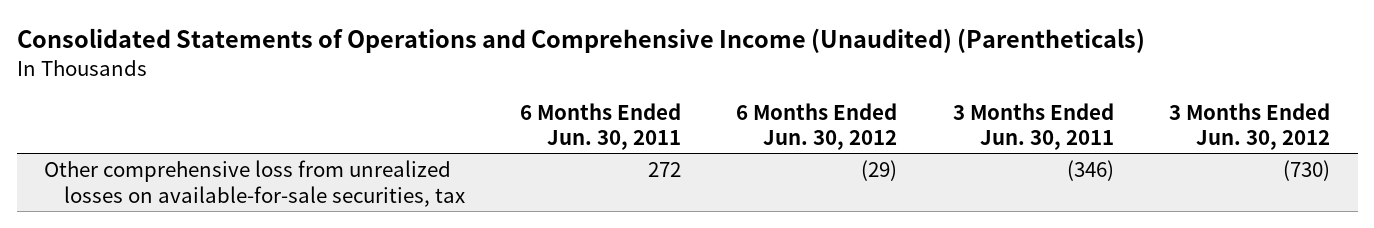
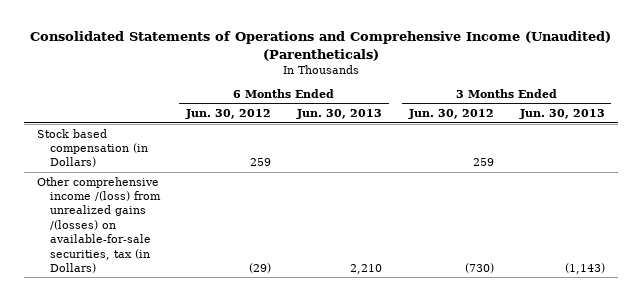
[519,102,681,150] 6 Months Ended Jun. 30, 2011 -> none
[952,102,1114,150] 3 Months Ended Jun. 30, 2011 -> none
none -> [296,109,383,120] Jun. 30, 2013
none -> [518,109,605,120] Jun. 30, 2013
none -> [37,128,148,168] Stock based compensation (in Dollars)
[44,160,465,207] Other comprehensive loss from unrealized losses on available-for-sale securities, tax -> [37,176,161,273] Other comprehensive income /(loss) from unrealized gains /(losses) on available-for-sale securities, tax (in Dollars)

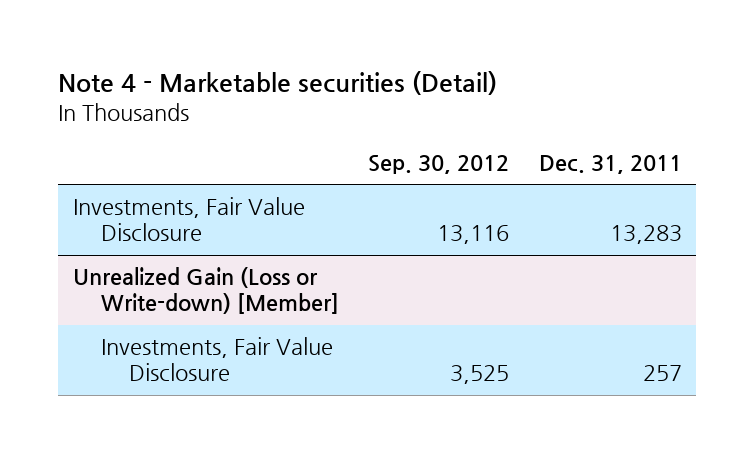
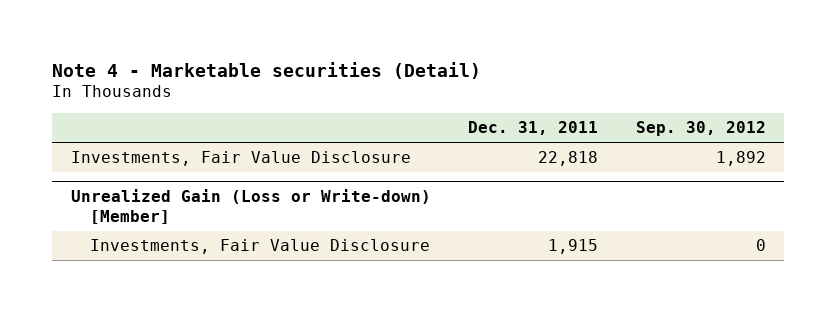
[437,225,510,245] 13,116 -> [715,151,766,167] 1,892
[609,225,682,245] 13,283 -> [538,151,599,167] 22,818
[450,365,510,385] 3,525 -> [755,239,766,252] 0
[642,365,682,382] 257 -> [548,239,599,255] 1,915

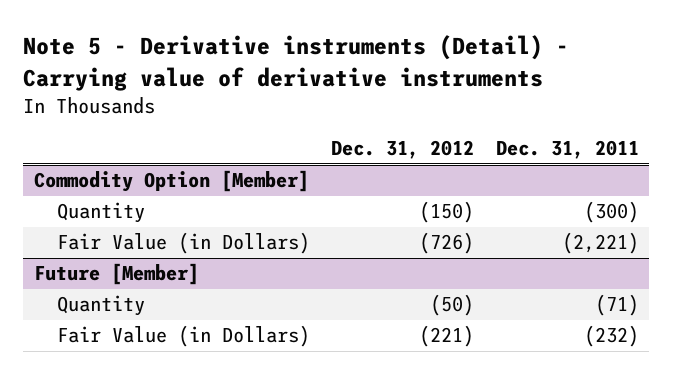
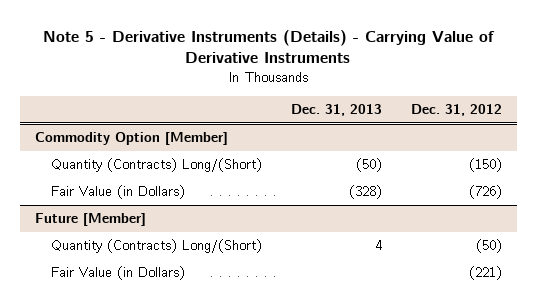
[23,35,570,91] Note 5 - Derivative instruments (Detail) - Carrying value of derivative instruments -> [43,29,496,64] Note 5 - Derivative Instruments (Details) - Carrying Value of Derivative Instruments
[495,140,639,160] Dec. 31, 2011 -> none
none -> [291,103,383,116] Dec. 31, 2013
[56,202,145,224] Quantity -> [51,158,263,173] Quantity (Contracts) Long/(Short)
[56,295,145,317] Quantity -> [51,239,263,254] Quantity (Contracts) Long/(Short)

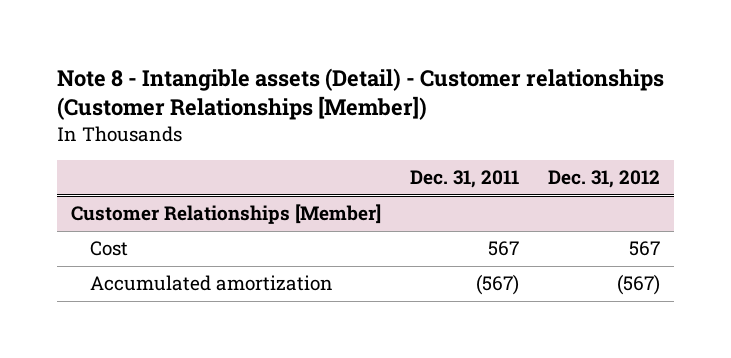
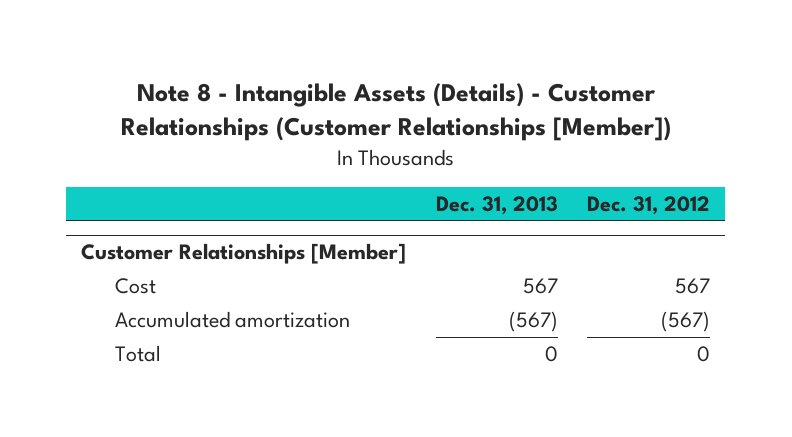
[56,68,664,121] Note 8 - Intangible assets (Detail) - Customer relationships (Customer Relationships [Member]) -> [120,82,671,141] Note 8 - Intangible Assets (Details) - Customer Relationships (Customer Relationships [Member])
[409,170,519,189] Dec. 31, 2011 -> none
none -> [435,195,558,215] Dec. 31, 2013
none -> [114,345,161,363] Total

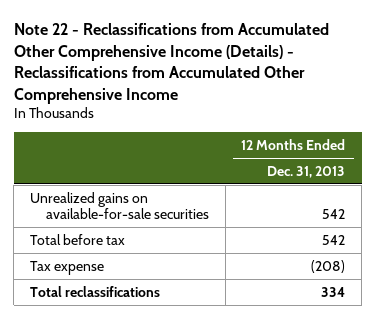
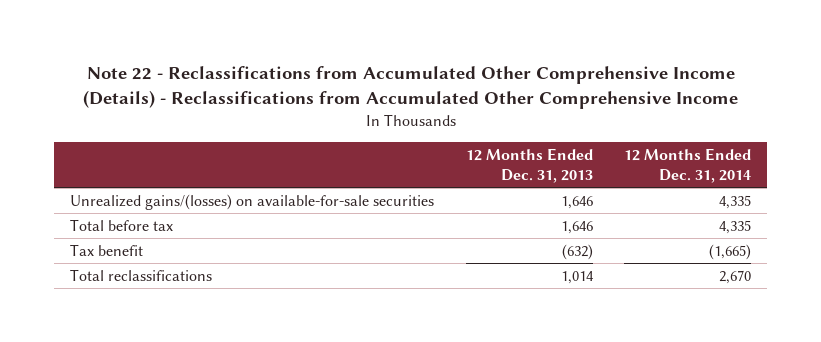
none -> [624,148,752,184] 12 Months Ended Dec. 31, 2014
[30,191,209,220] Unrealized gains on available-for-sale securities -> [69,193,434,210] Unrealized gains/(losses) on available-for-sale securities
[322,209,346,220] 542 -> [560,195,593,209] 1,646
[322,234,346,245] 542 -> [560,220,593,234] 1,646
[30,260,105,275] Tax expense -> [69,243,143,256] Tax benefit
[311,259,346,273] (208) -> [561,243,593,260] (632)
[321,286,346,297] 334 -> [560,270,594,284] 1,014

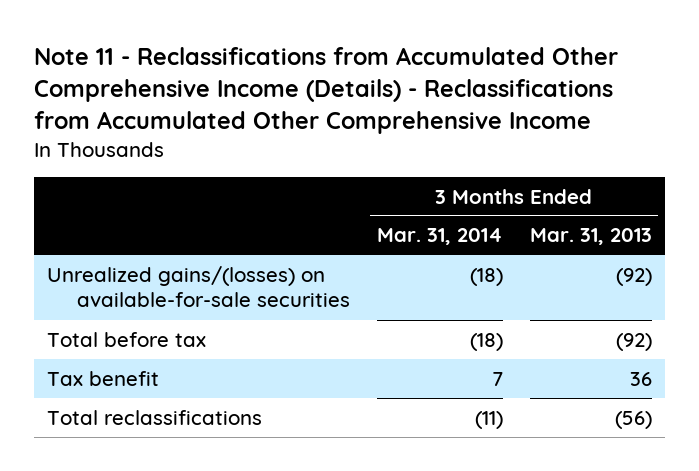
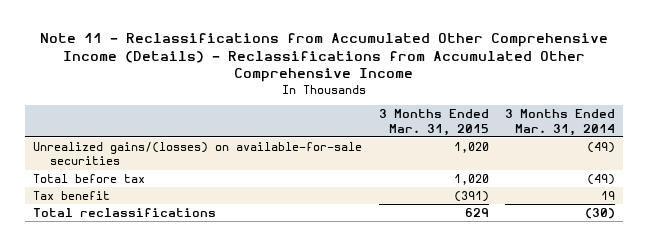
[529,228,652,246] Mar. 31, 2013 -> none
none -> [378,109,489,136] 3 Months Ended Mar. 31, 2015
[469,267,503,286] (18) -> [586,142,615,154] (49)
[469,332,503,351] (18) -> [586,174,615,186] (49)
[491,371,503,386] 7 -> [600,191,615,201] 19
[474,410,503,429] (11) -> [584,208,615,220] (30)

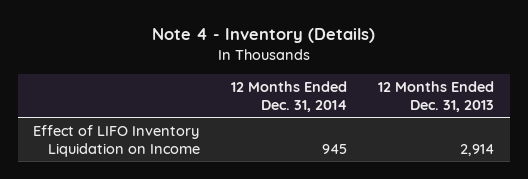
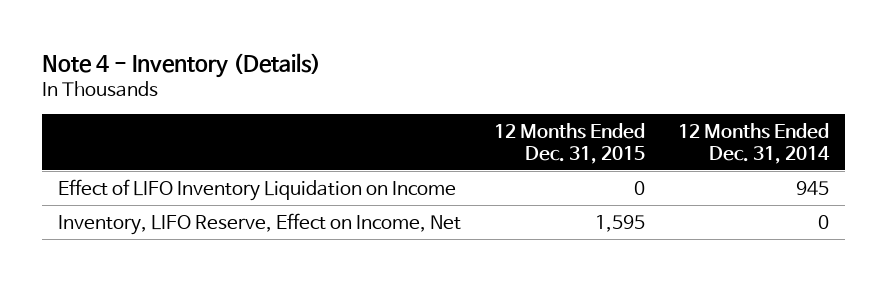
[378,80,495,112] 12 Months Ended Dec. 31, 2013 -> none
none -> [493,123,645,164] 12 Months Ended Dec. 31, 2015
none -> [58,212,462,235] Inventory, LIFO Reserve, Effect on Income, Net

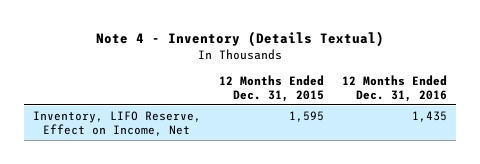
[41,52,321,78] Note 4 - Inventory (Details) -> [96,30,385,47] Note 4 - Inventory (Details Textual)
[677,123,830,164] 12 Months Ended Dec. 31, 2014 -> none
none -> [341,74,447,102] 12 Months Ended Dec. 31, 2016
[58,178,457,201] Effect of LIFO Inventory Liquidation on Income -> none

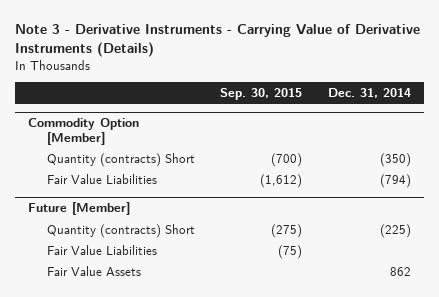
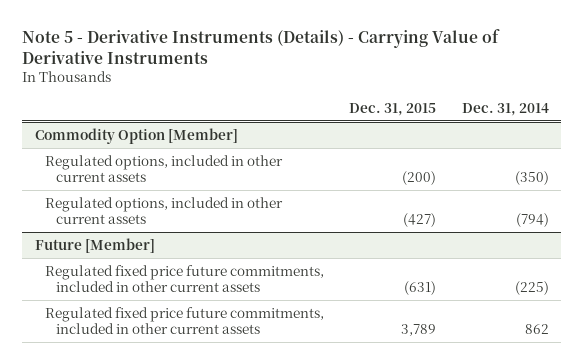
[15,24,421,58] Note 3 - Derivative Instruments - Carrying Value of Derivative Instruments (Details) -> [22,28,501,64] Note 5 - Derivative Instruments (Details) - Carrying Value of Derivative Instruments
[220,88,303,101] Sep. 30, 2015 -> none
none -> [349,102,437,116] Dec. 31, 2015
[46,153,195,168] Quantity (contracts) Short -> [45,154,284,182] Regulated options, included in other current assets
[46,174,157,185] Fair Value Liabilities -> [45,196,284,224] Regulated options, included in other current assets
[46,245,157,256] Fair Value Liabilities -> none
[46,224,195,239] Quantity (contracts) Short -> [45,264,325,292] Regulated fixed price future commitments, included in other current assets
[46,266,141,277] Fair Value Assets -> [45,306,325,334] Regulated fixed price future commitments, included in other current assets

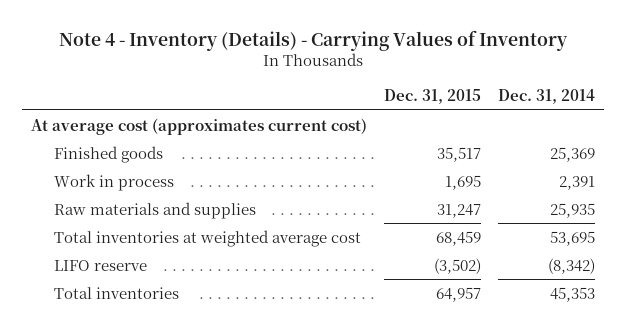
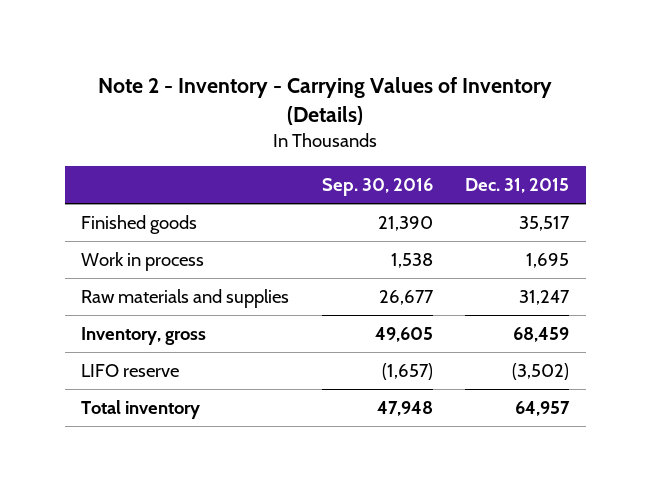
[58,29,568,51] Note 4 - Inventory (Details) - Carrying Values of Inventory -> [98,77,553,126] Note 2 - Inventory - Carrying Values of Inventory (Details)
[498,89,596,105] Dec. 31, 2014 -> none
none -> [321,177,433,196] Sep. 30, 2016
[30,117,367,135] At average cost (approximates current cost) -> none
[54,229,362,247] Total inventories at weighted average cost -> [81,327,207,346] Inventory, gross
[54,286,180,299] Total inventories -> [81,400,201,420] Total inventory

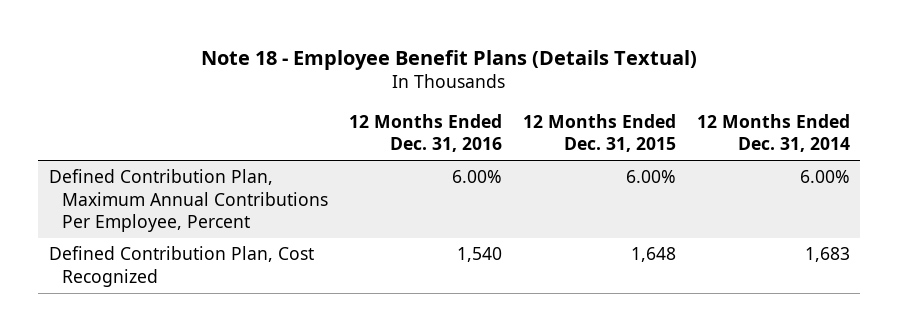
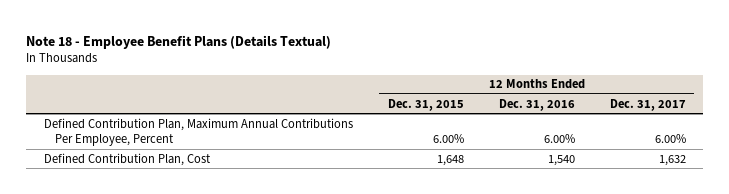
[696,113,850,153] 12 Months Ended Dec. 31, 2014 -> none
none -> [609,98,686,111] Dec. 31, 2017
[48,246,314,287] Defined Contribution Plan, Cost Recognized -> [43,152,211,166] Defined Contribution Plan, Cost

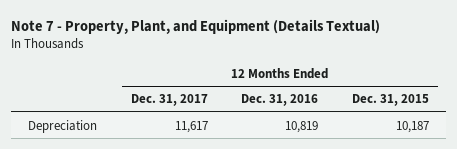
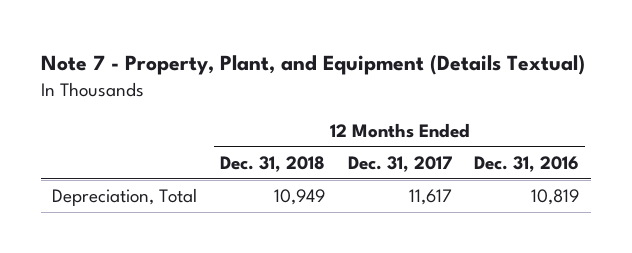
[352,94,430,107] Dec. 31, 2015 -> none
none -> [220,155,326,172] Dec. 31, 2018
[27,119,97,133] Depreciation -> [52,188,198,207] Depreciation, Total

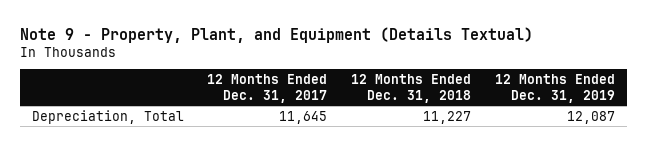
[41,54,586,76] Note 7 - Property, Plant, and Equipment (Details Textual) -> [19,26,533,43] Note 9 - Property, Plant, and Equipment (Details Textual)
[474,155,580,172] Dec. 31, 2016 -> none
none -> [495,73,616,103] 12 Months Ended Dec. 31, 2019
[274,189,326,206] 10,949 -> [423,110,472,124] 11,227
[408,189,452,206] 11,617 -> [279,110,328,124] 11,645

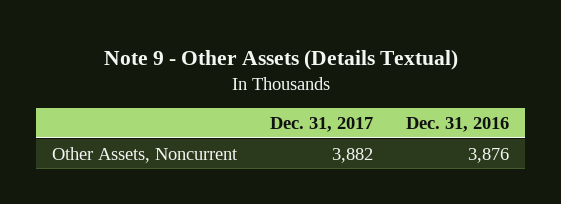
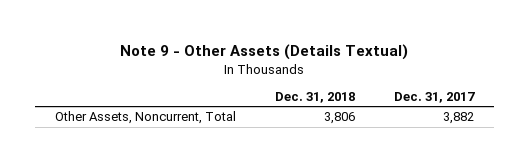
[406,117,510,133] Dec. 31, 2016 -> none
none -> [274,92,355,104] Dec. 31, 2018
[52,146,239,163] Other Assets, Noncurrent -> [54,111,236,125] Other Assets, Noncurrent, Total

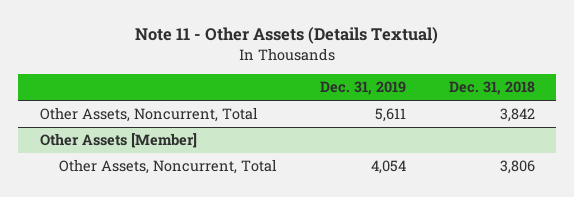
[120,43,409,60] Note 9 - Other Assets (Details Textual) -> [135,27,439,45] Note 11 - Other Assets (Details Textual)
[394,92,476,104] Dec. 31, 2017 -> none
none -> [319,81,406,96] Dec. 31, 2019
none -> [39,107,258,123] Other Assets, Noncurrent, Total
none -> [39,133,197,149] Other Assets [Member]

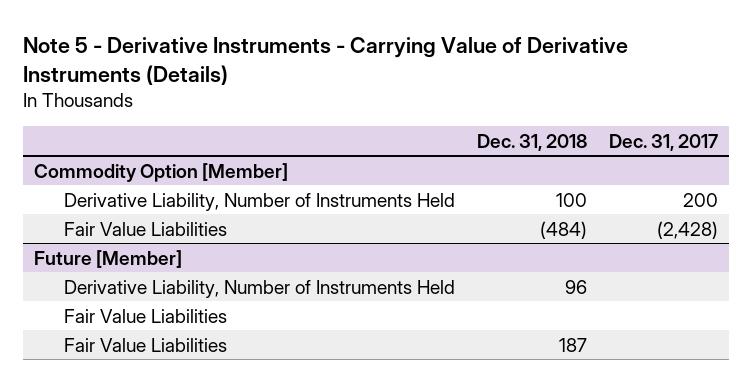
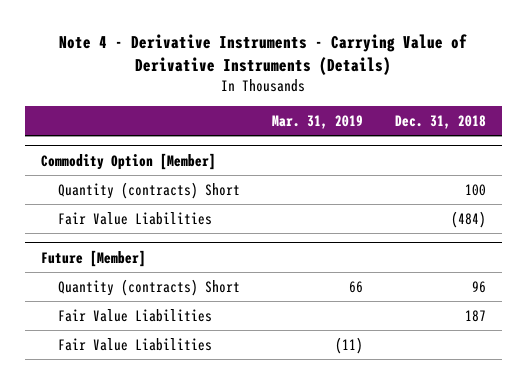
[23,36,629,85] Note 5 - Derivative Instruments - Carrying Value of Derivative Instruments (Details) -> [59,33,468,75] Note 4 - Derivative Instruments - Carrying Value of Derivative Instruments (Details)
[609,133,719,151] Dec. 31, 2017 -> none
none -> [272,114,364,129] Mar. 31, 2019
[63,192,455,211] Derivative Liability, Number of Instruments Held -> [58,181,241,199] Quantity (contracts) Short
[63,279,455,298] Derivative Liability, Number of Instruments Held -> [58,278,241,296] Quantity (contracts) Short
[63,308,227,323] Fair Value Liabilities -> [58,337,213,351] Fair Value Liabilities

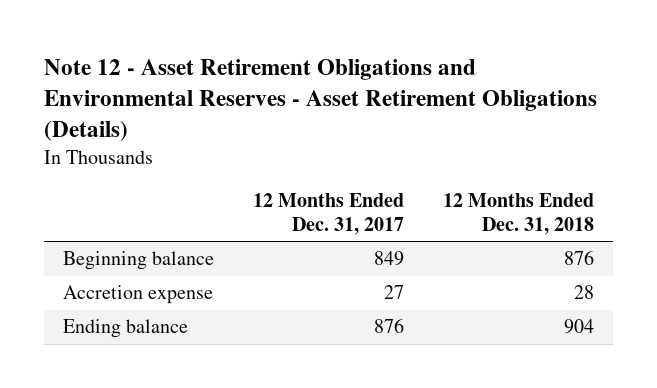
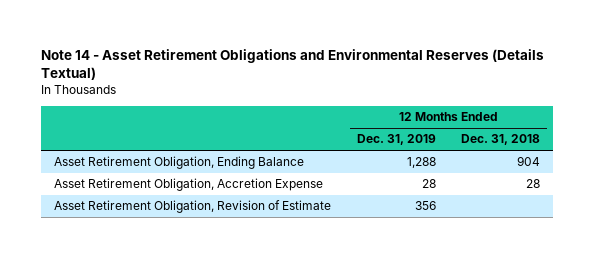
[43,58,597,141] Note 12 - Asset Retirement Obligations and Environmental Reserves - Asset Retirement Obligations (Details) -> [41,48,545,81] Note 14 - Asset Retirement Obligations and Environmental Reserves (Details Textual)
[253,193,405,236] 12 Months Ended Dec. 31, 2017 -> none
none -> [356,134,436,146] Dec. 31, 2019
[63,251,215,271] Beginning balance -> none
[63,319,189,339] Ending balance -> none
none -> [54,156,305,170] Asset Retirement Obligation, Ending Balance
[63,285,214,305] Accretion expense -> [54,178,324,192] Asset Retirement Obligation, Accretion Expense
none -> [54,200,332,214] Asset Retirement Obligation, Revision of Estimate

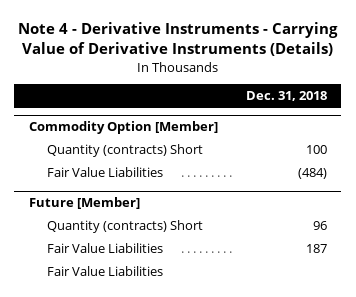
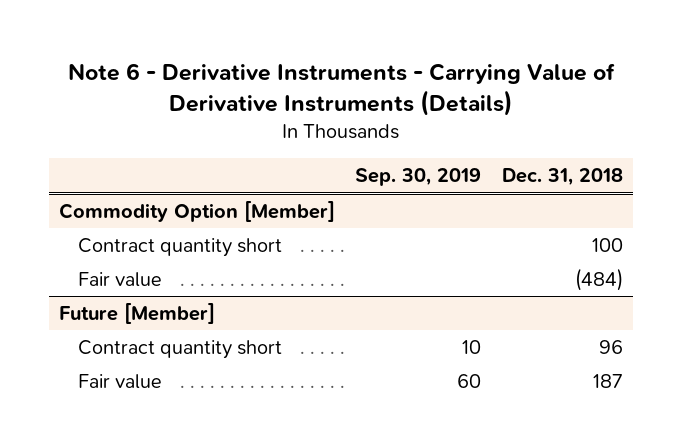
[17,22,338,57] Note 4 - Derivative Instruments - Carrying Value of Derivative Instruments (Details) -> [67,63,615,117] Note 6 - Derivative Instruments - Carrying Value of Derivative Instruments (Details)
none -> [355,168,482,187] Sep. 30, 2019
[47,144,204,158] Quantity (contracts) Short -> [77,237,282,257] Contract quantity short
[47,167,164,178] Fair Value Liabilities -> [77,271,162,287] Fair value
[47,266,164,277] Fair Value Liabilities -> none
[47,220,204,234] Quantity (contracts) Short -> [77,339,282,359] Contract quantity short
[47,243,164,254] Fair Value Liabilities -> [77,373,162,389] Fair value

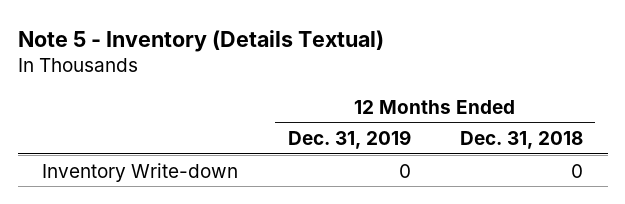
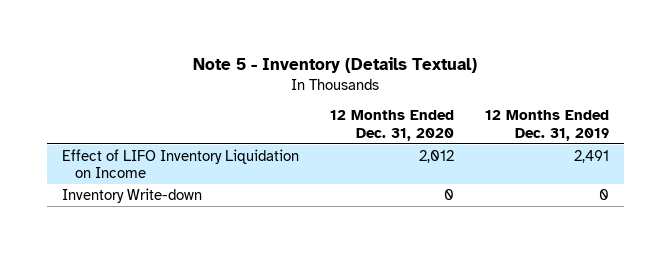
[459,131,583,150] Dec. 31, 2018 -> none
none -> [329,110,454,141] 12 Months Ended Dec. 31, 2020
none -> [62,148,300,179] Effect of LIFO Inventory Liquidation on Income

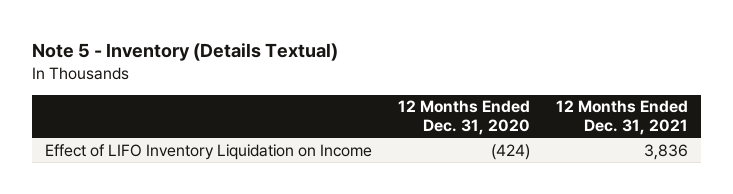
[484,110,609,141] 12 Months Ended Dec. 31, 2019 -> none
none -> [555,100,688,135] 12 Months Ended Dec. 31, 2021
[62,187,203,203] Inventory Write-down -> none
[418,149,454,163] 2,012 -> [490,143,530,160] (424)

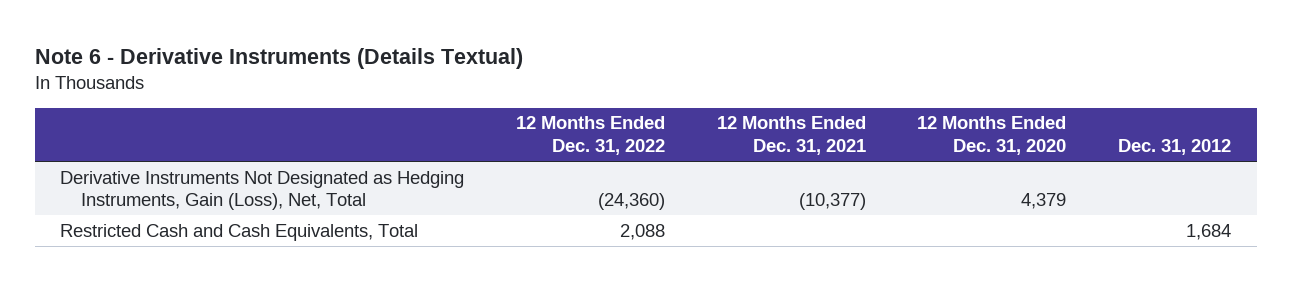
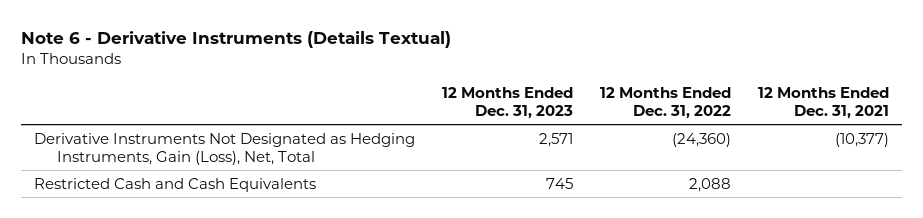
[917,116,1067,156] 12 Months Ended Dec. 31, 2020 -> none
[1117,139,1231,156] Dec. 31, 2012 -> none
none -> [442,86,574,120] 12 Months Ended Dec. 31, 2023
[60,223,419,241] Restricted Cash and Cash Equivalents, Total -> [34,177,317,192] Restricted Cash and Cash Equivalents

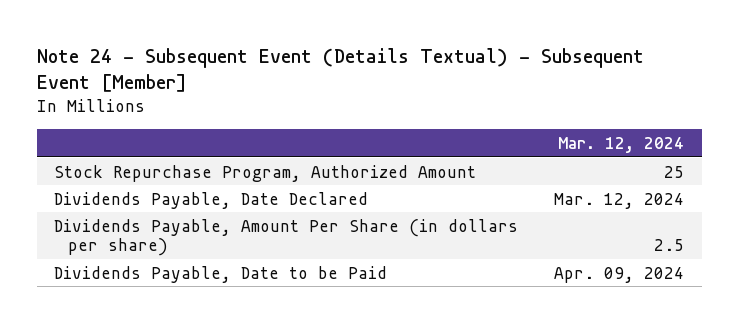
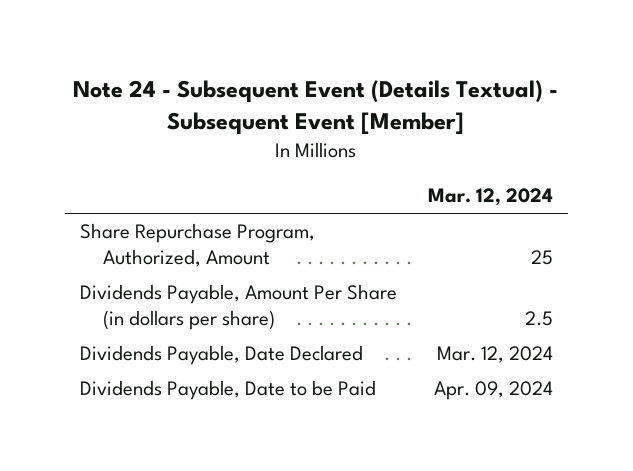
[54,164,477,182] Stock Repurchase Program, Authorized Amount -> [80,223,316,268] Share Repurchase Program, Authorized, Amount
[54,191,369,209] Dividends Payable, Date Declared -> [80,345,364,366] Dividends Payable, Date Declared

